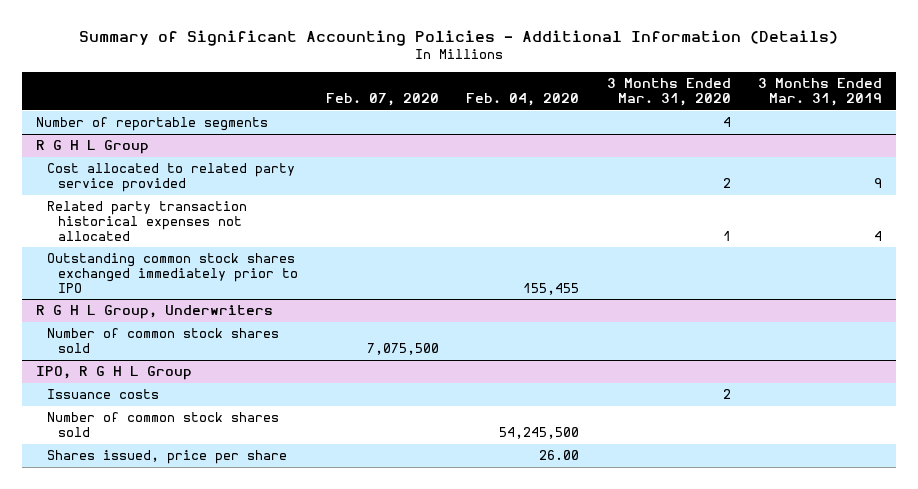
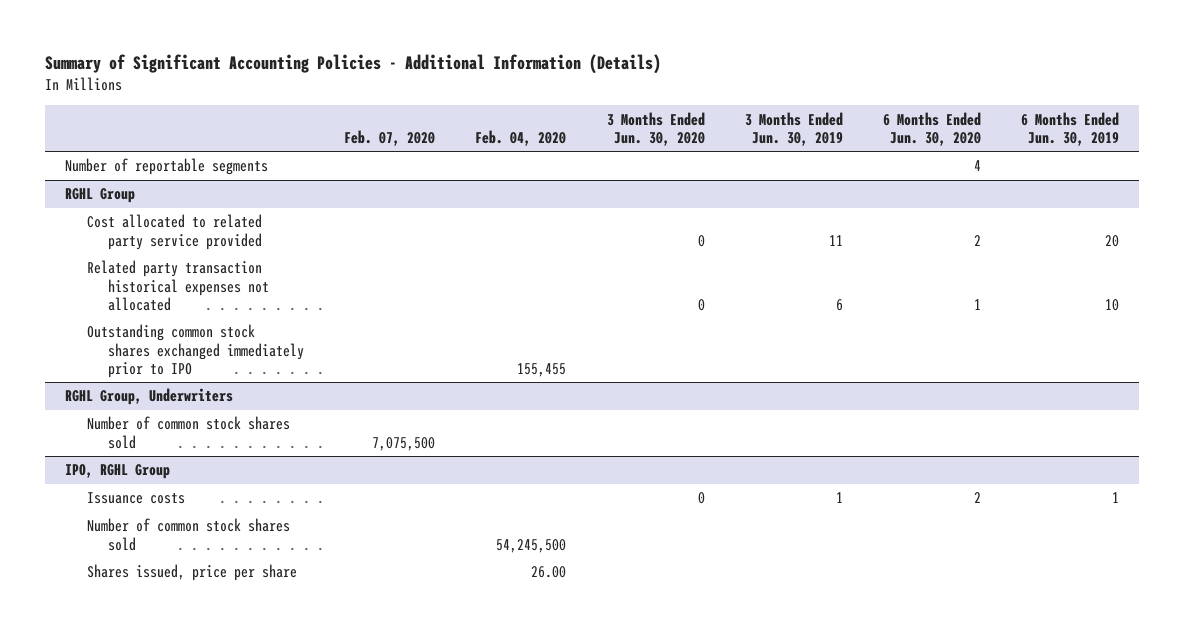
[606,78,731,106] 3 Months Ended Mar. 31, 2020 -> none
[758,78,883,106] 3 Months Ended Mar. 31, 2019 -> none
none -> [606,111,705,146] 3 Months Ended Jun. 30, 2020
none -> [744,111,843,146] 3 Months Ended Jun. 30, 2019
none -> [883,111,982,146] 6 Months Ended Jun. 30, 2020
none -> [1021,111,1120,146] 6 Months Ended Jun. 30, 2019
[35,140,149,155] R G H L Group -> [64,188,135,204] RGHL Group
[35,305,273,320] R G H L Group, Underwriters -> [64,388,233,406] RGHL Group, Underwriters
[35,366,192,381] IPO, R G H L Group -> [64,464,170,480] IPO, RGHL Group

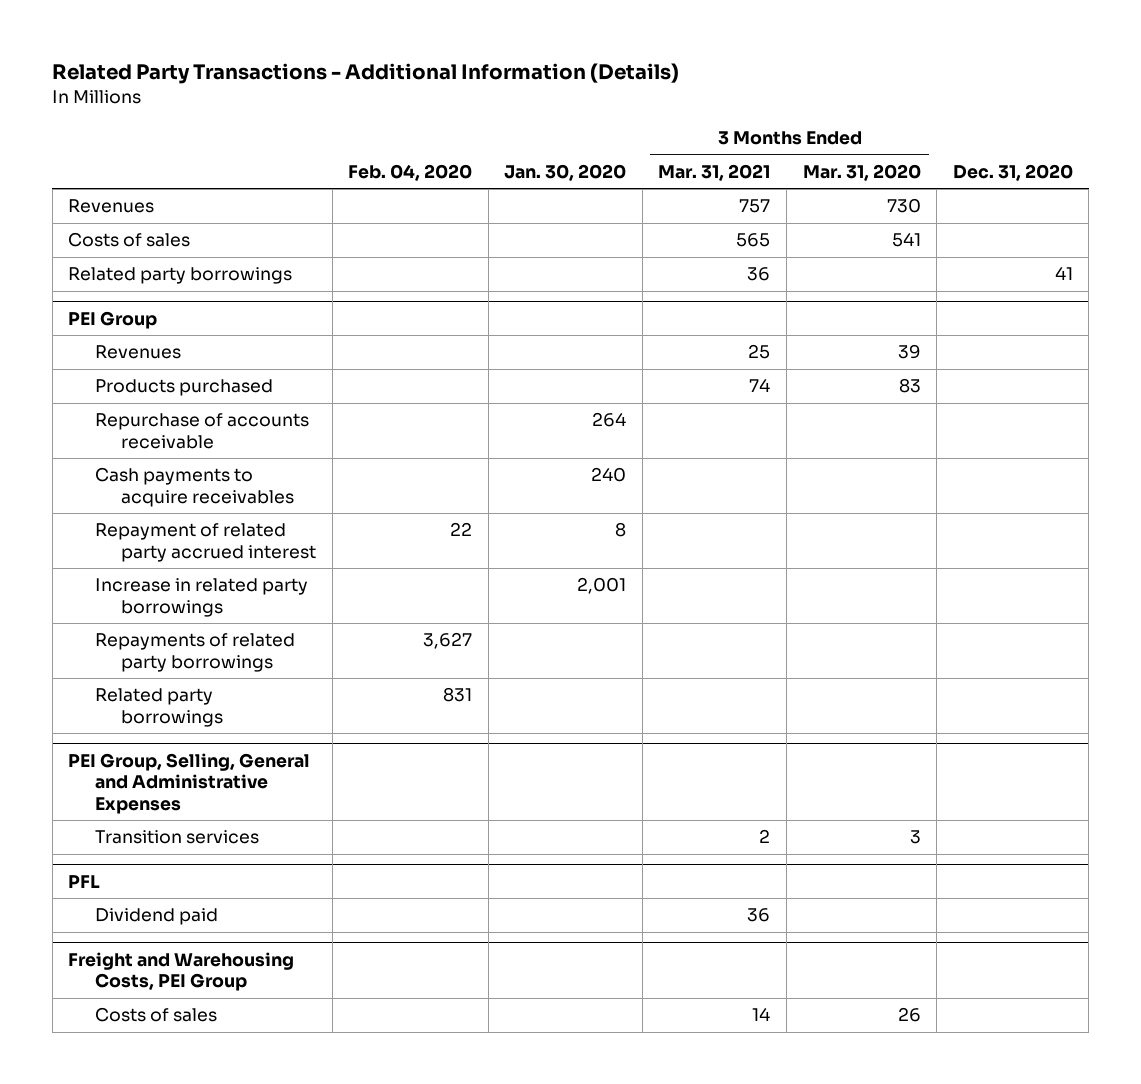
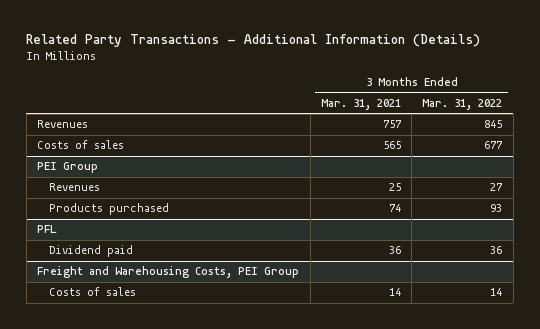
[348,163,473,181] Feb. 04, 2020 -> none
[504,163,627,181] Jan. 30, 2020 -> none
[802,163,921,181] Mar. 31, 2020 -> none
[952,163,1073,181] Dec. 31, 2020 -> none
none -> [422,98,503,110] Mar. 31, 2022
[68,267,293,285] Related party borrowings -> none
[94,413,309,449] Repurchase of accounts receivable -> none
[94,467,295,507] Cash payments to acquire receivables -> none
[94,523,317,562] Repayment of related party accrued interest -> none
[94,578,308,617] Increase in related party borrowings -> none
[94,633,295,672] Repayments of related party borrowings -> none
[94,688,224,727] Related party borrowings -> none
[68,752,311,814] PEI Group, Selling, General and Administrative Expenses -> none
[94,830,259,845] Transition services -> none

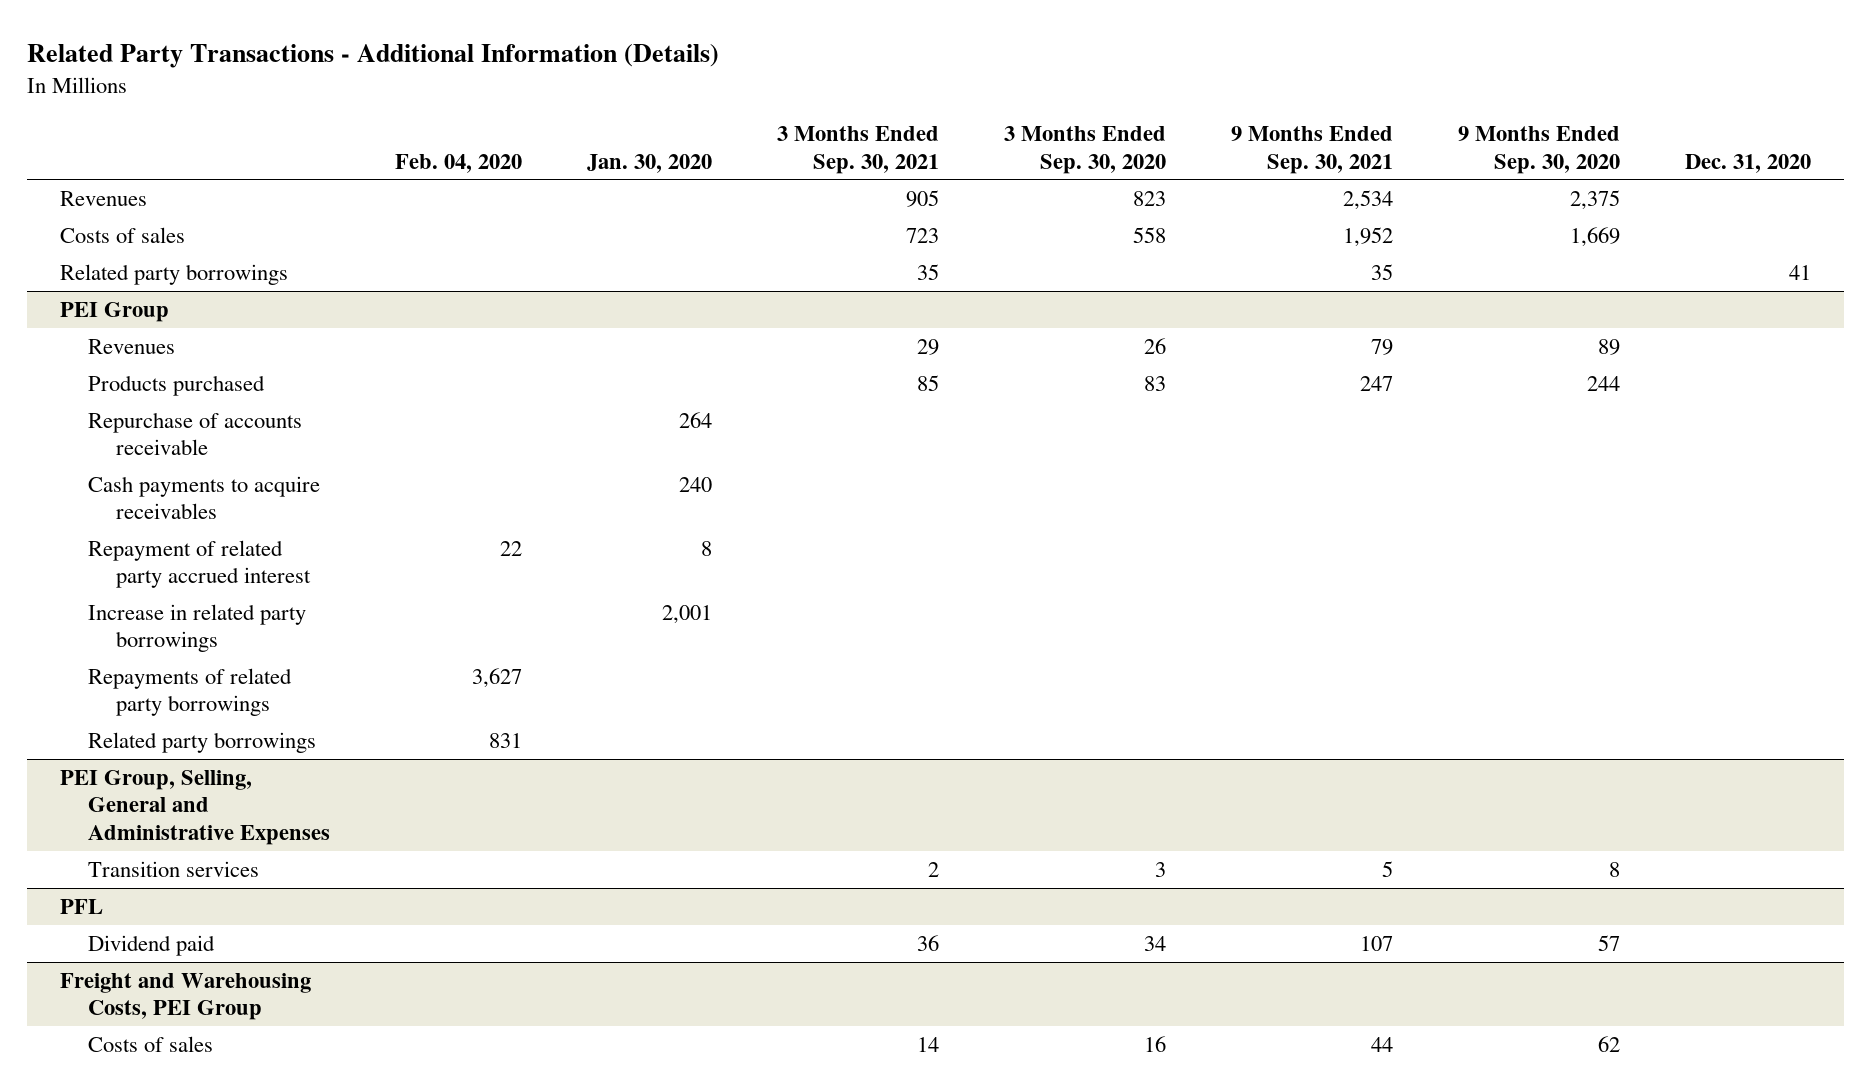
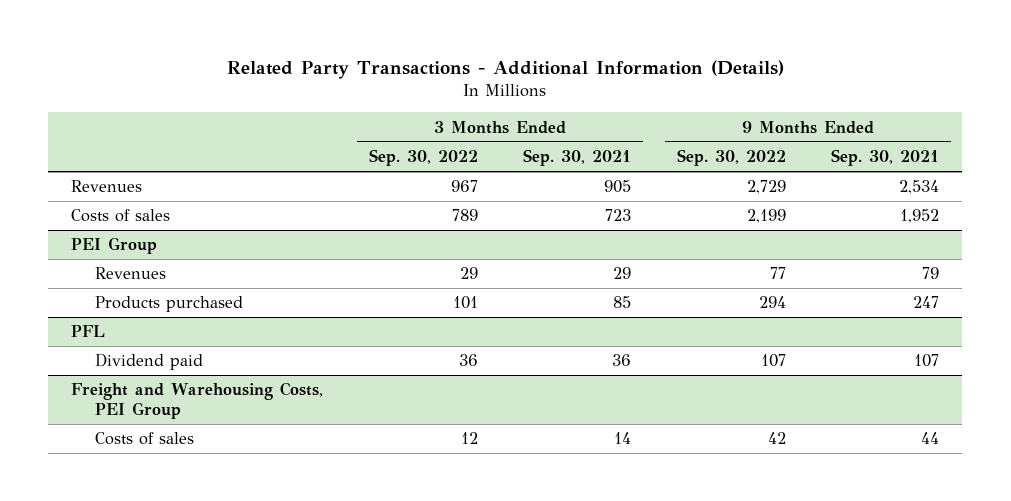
[395,153,523,173] Feb. 04, 2020 -> none
[587,153,713,173] Jan. 30, 2020 -> none
[1004,125,1167,174] 3 Months Ended Sep. 30, 2020 -> none
[1458,125,1621,174] 9 Months Ended Sep. 30, 2020 -> none
[1685,153,1812,173] Dec. 31, 2020 -> none
none -> [368,149,478,167] Sep. 30, 2022
none -> [676,149,786,167] Sep. 30, 2022
[59,263,288,285] Related party borrowings -> none
[88,411,303,456] Repurchase of accounts receivable -> none
[88,475,321,520] Cash payments to acquire receivables -> none
[88,539,312,589] Repayment of related party accrued interest -> none
[88,603,307,653] Increase in related party borrowings -> none
[88,667,293,717] Repayments of related party borrowings -> none
[88,731,317,753] Related party borrowings -> none
[59,769,331,846] PEI Group, Selling, General and Administrative Expenses -> none
[88,860,260,877] Transition services -> none

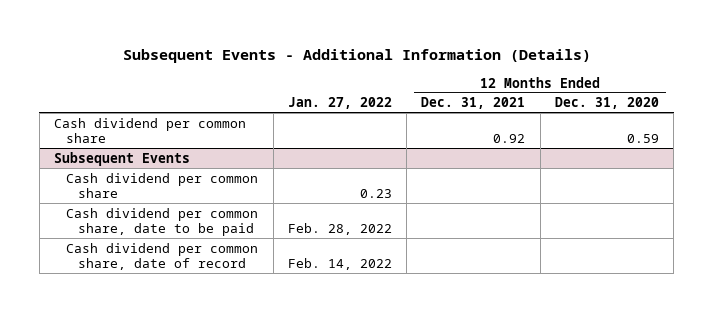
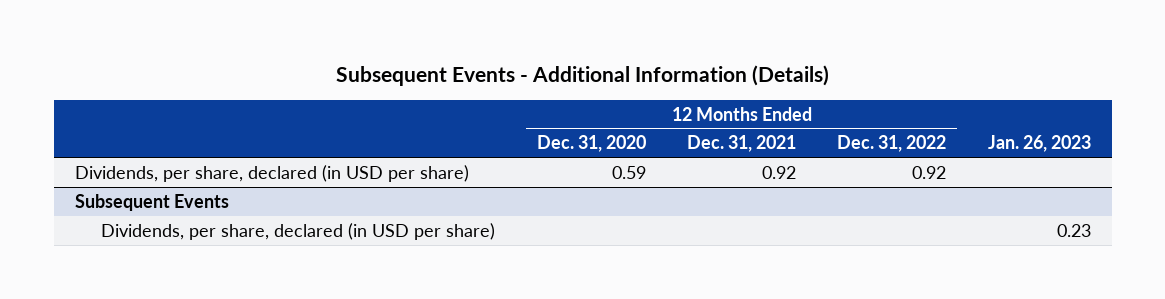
[287,97,392,110] Jan. 27, 2022 -> none
none -> [837,135,947,153] Dec. 31, 2022
none -> [987,135,1091,153] Jan. 26, 2023
[54,117,247,144] Cash dividend per common share -> [74,164,469,182] Dividends, per share, declared (in USD per share)
[66,207,259,237] Cash dividend per common share, date to be paid -> none
[66,242,259,271] Cash dividend per common share, date of record -> none
[66,172,259,199] Cash dividend per common share -> [101,222,496,240] Dividends, per share, declared (in USD per share)

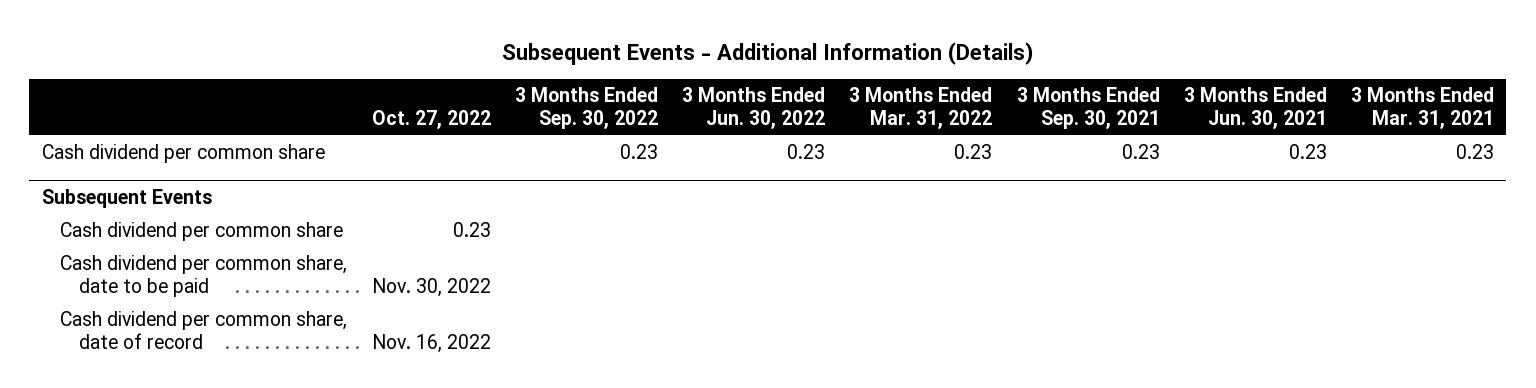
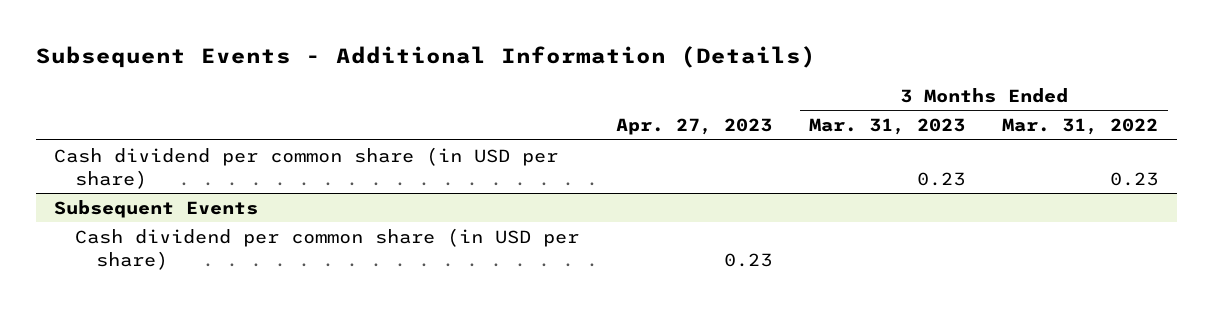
[371,109,491,129] Oct. 27, 2022 -> none
[514,87,658,129] 3 Months Ended Sep. 30, 2022 -> none
[682,87,826,129] 3 Months Ended Jun. 30, 2022 -> none
[1016,87,1160,129] 3 Months Ended Sep. 30, 2021 -> none
[1183,87,1327,129] 3 Months Ended Jun. 30, 2021 -> none
[1351,87,1495,129] 3 Months Ended Mar. 31, 2021 -> none
none -> [616,118,773,136] Apr. 27, 2023
none -> [809,118,966,136] Mar. 31, 2023
[41,144,325,164] Cash dividend per common share -> [54,146,559,189] Cash dividend per common share (in USD per share)
[60,255,348,298] Cash dividend per common share, date to be paid -> none
[60,311,348,350] Cash dividend per common share, date of record -> none
[60,222,344,242] Cash dividend per common share -> [75,227,580,270] Cash dividend per common share (in USD per share)

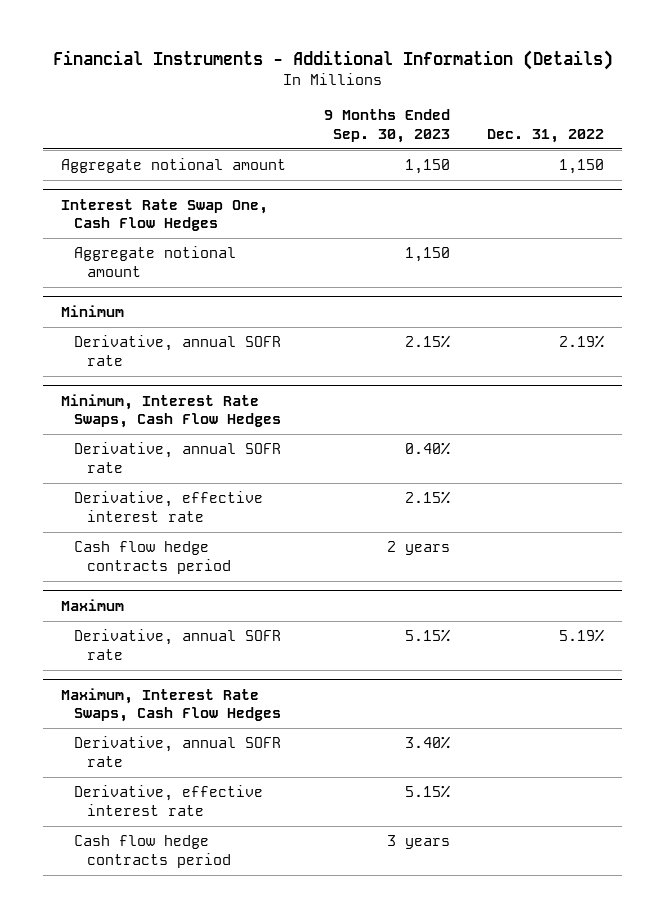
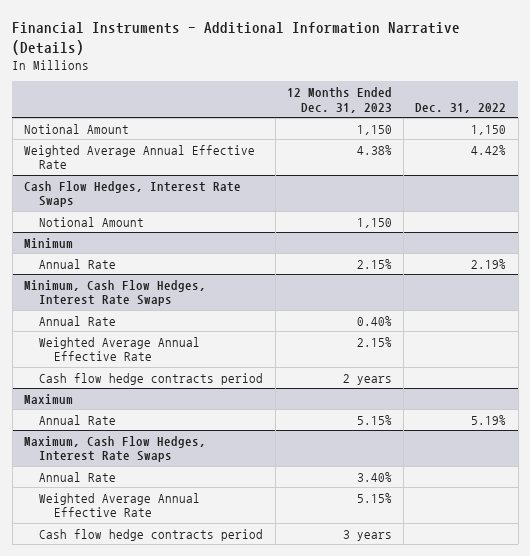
[52,50,613,71] Financial Instruments - Additional Information (Details) -> [12,22,461,55] Financial Instruments - Additional Information Narrative (Details)
[323,108,450,143] 9 Months Ended Sep. 30, 2023 -> none
none -> [286,86,392,113] 12 Months Ended Dec. 31, 2023
[61,158,287,174] Aggregate notional amount -> [24,123,130,134] Notional Amount
none -> [24,144,256,170] Weighted Average Annual Effective Rate
[61,198,269,232] Interest Rate Swap One, Cash Flow Hedges -> [24,180,242,208] Cash Flow Hedges, Interest Rate Swaps
[74,246,237,277] Aggregate notional amount -> [39,216,145,227] Notional Amount
[74,335,282,366] Derivative, annual SOFR rate -> [39,258,117,269] Annual Rate
[61,393,282,429] Minimum, Interest Rate Swaps, Cash Flow Hedges -> [24,279,207,307] Minimum, Cash Flow Hedges, Interest Rate Swaps
[74,442,282,473] Derivative, annual SOFR rate -> [39,315,117,326] Annual Rate
[74,491,264,522] Derivative, effective interest rate -> [39,336,201,362] Weighted Average Annual Effective Rate
[74,629,282,660] Derivative, annual SOFR rate -> [39,414,117,425] Annual Rate
[61,687,282,723] Maximum, Interest Rate Swaps, Cash Flow Hedges -> [24,435,207,463] Maximum, Cash Flow Hedges, Interest Rate Swaps
[74,736,282,767] Derivative, annual SOFR rate -> [39,471,117,482] Annual Rate
[74,785,264,816] Derivative, effective interest rate -> [39,492,201,518] Weighted Average Annual Effective Rate

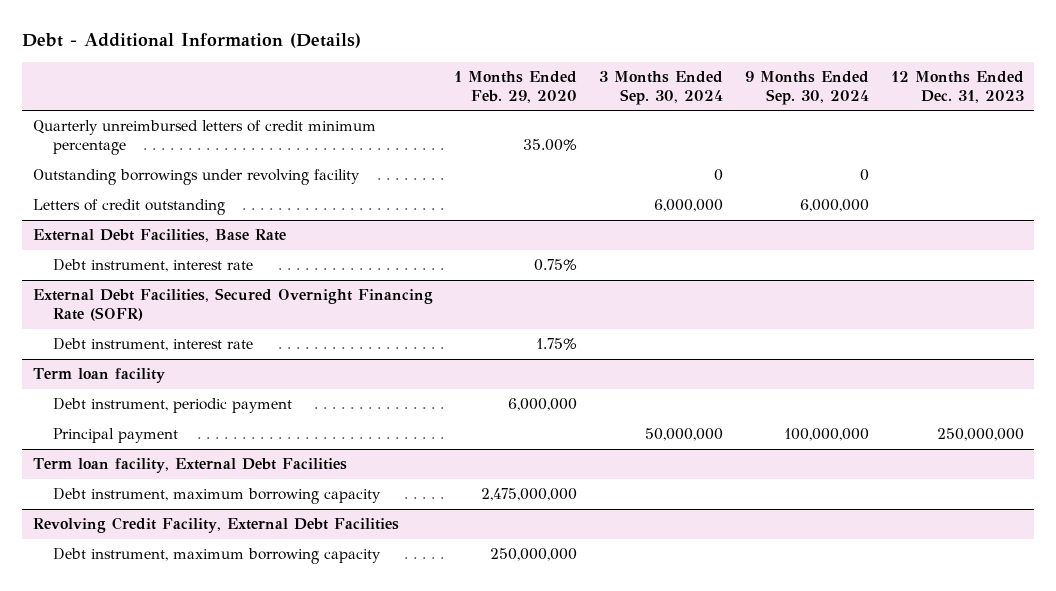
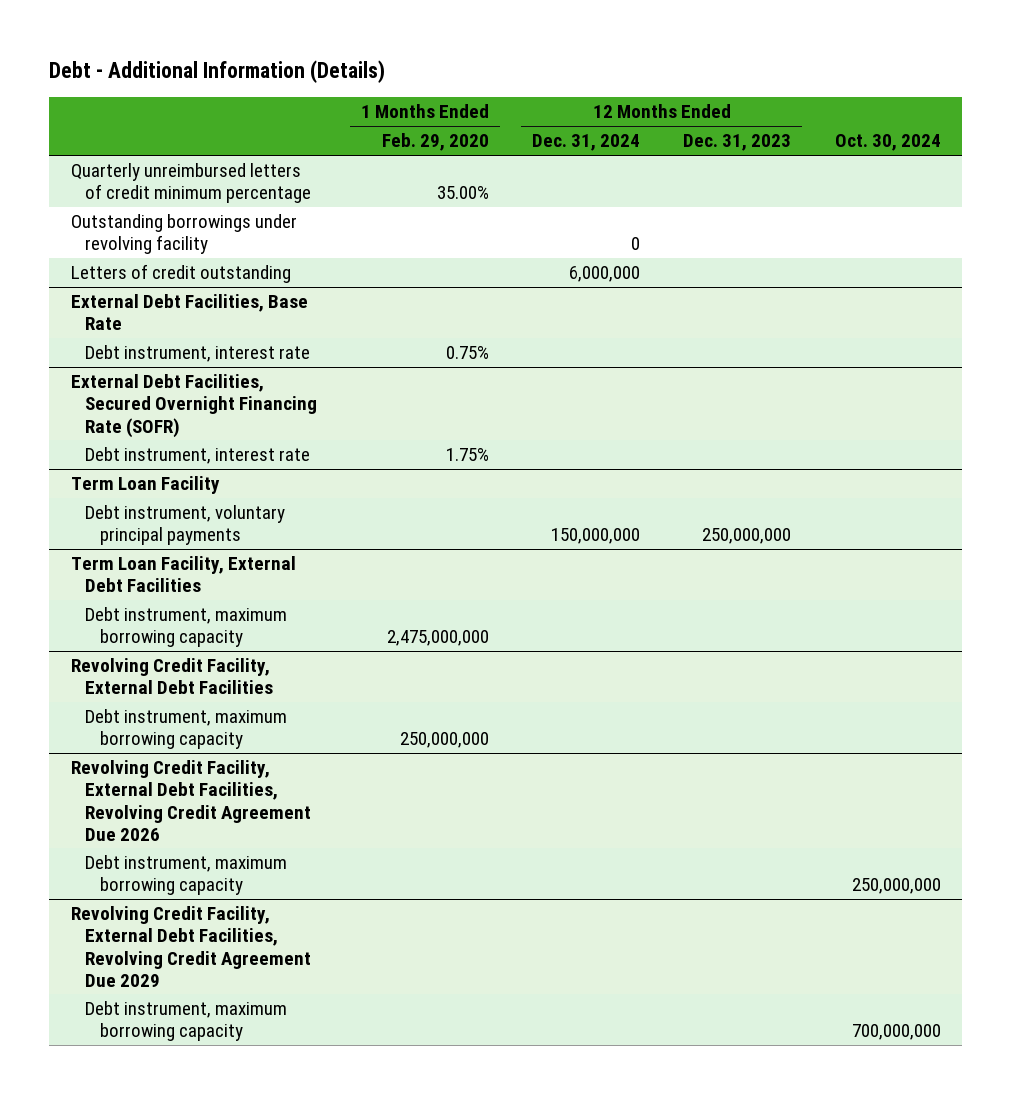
[599,71,724,105] 3 Months Ended Sep. 30, 2024 -> none
[744,71,869,105] 9 Months Ended Sep. 30, 2024 -> none
none -> [531,134,640,152] Dec. 31, 2024
none -> [834,134,941,152] Oct. 30, 2024
[52,398,292,414] Debt instrument, periodic payment -> none
[32,368,165,384] Term loan facility -> [70,476,220,495] Term Loan Facility
[52,428,178,444] Principal payment -> [85,505,286,546] Debt instrument, voluntary principal payments
[32,458,347,474] Term loan facility, External Debt Facilities -> [70,556,296,593] Term Loan Facility, External Debt Facilities
none -> [70,760,312,841] Revolving Credit Facility, External Debt Facilities, Revolving Credit Agreement Due 2026
none -> [85,855,288,896] Debt instrument, maximum borrowing capacity
none -> [70,906,312,987] Revolving Credit Facility, External Debt Facilities, Revolving Credit Agreement Due 2029
none -> [85,1001,288,1042] Debt instrument, maximum borrowing capacity

